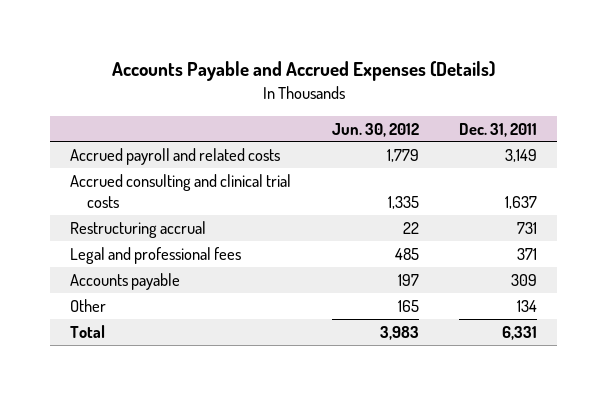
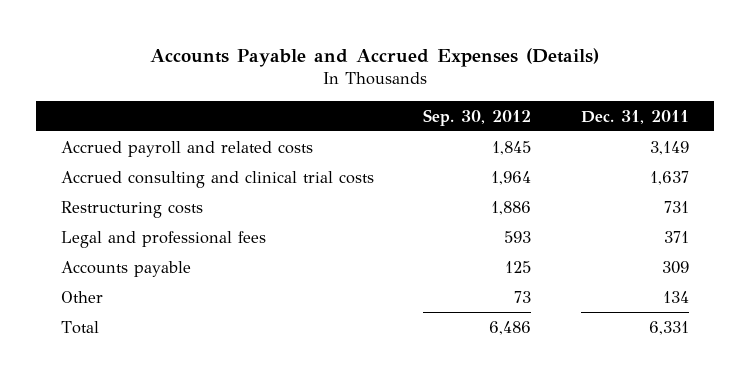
[331,122,419,137] Jun. 30, 2012 -> none
none -> [423,108,532,126] Sep. 30, 2012
[70,221,207,239] Restructuring accrual -> [60,200,203,218] Restructuring costs

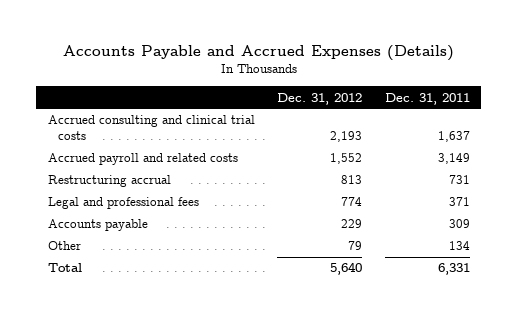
[423,108,532,126] Sep. 30, 2012 -> none
none -> [277,92,363,105] Dec. 31, 2012
[60,140,313,157] Accrued payroll and related costs -> [47,153,238,166] Accrued payroll and related costs
[60,200,203,218] Restructuring costs -> [47,175,171,188] Restructuring accrual

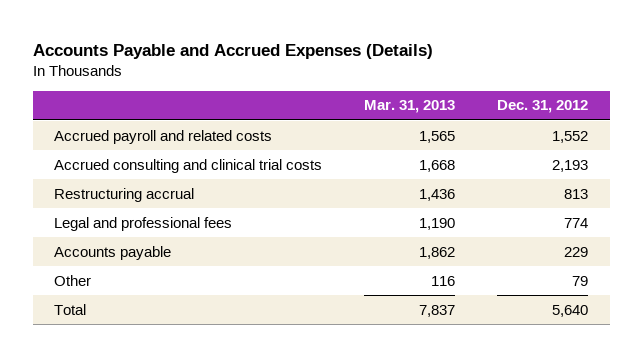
[384,92,470,105] Dec. 31, 2011 -> none
none -> [364,100,456,114] Mar. 31, 2013
[47,115,255,141] Accrued consulting and clinical trial costs -> [53,158,322,173] Accrued consulting and clinical trial costs

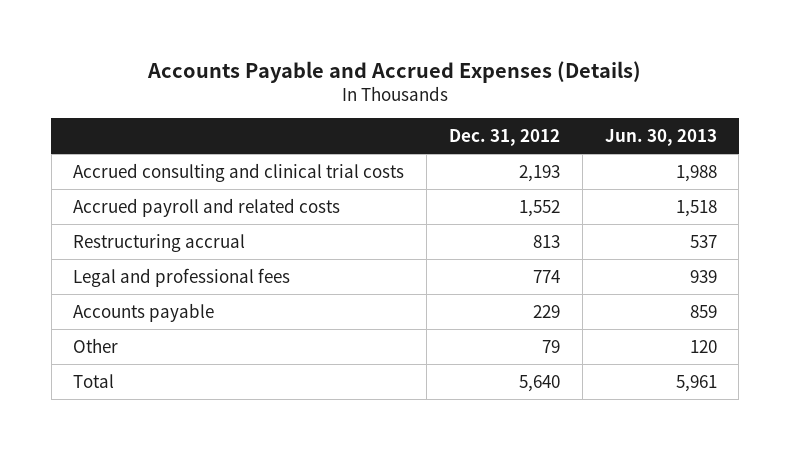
[364,100,456,114] Mar. 31, 2013 -> none
none -> [604,129,717,147] Jun. 30, 2013
[53,129,272,144] Accrued payroll and related costs -> [73,197,341,217] Accrued payroll and related costs

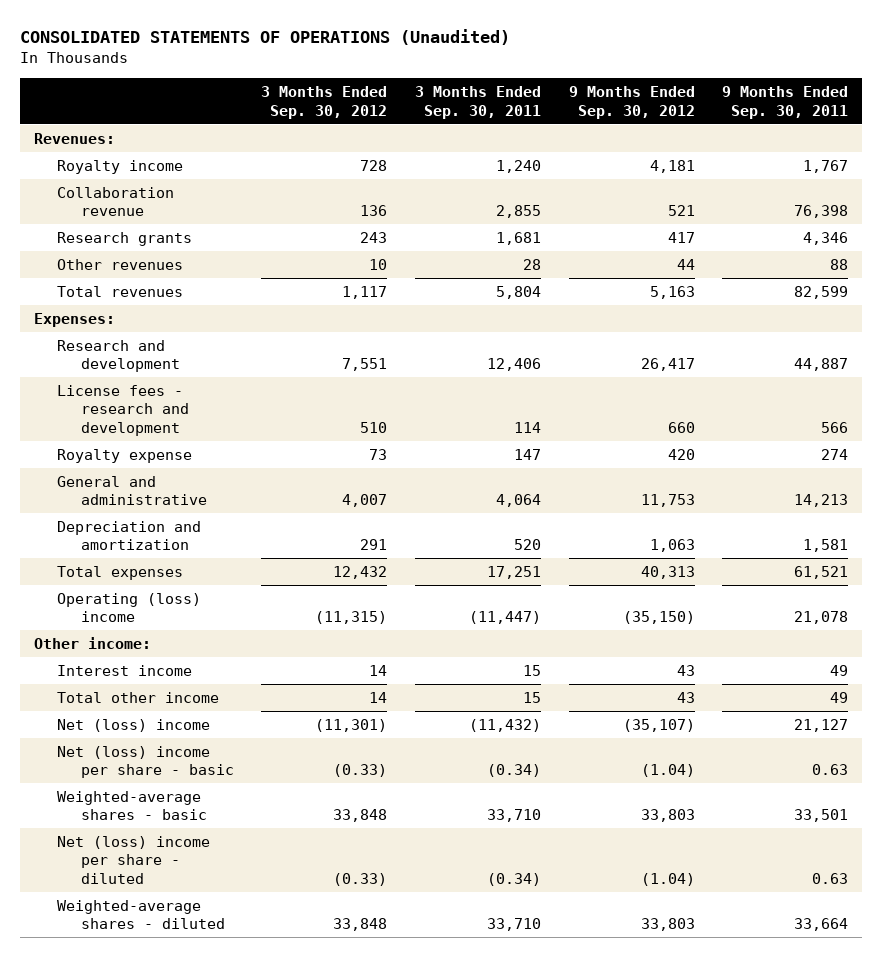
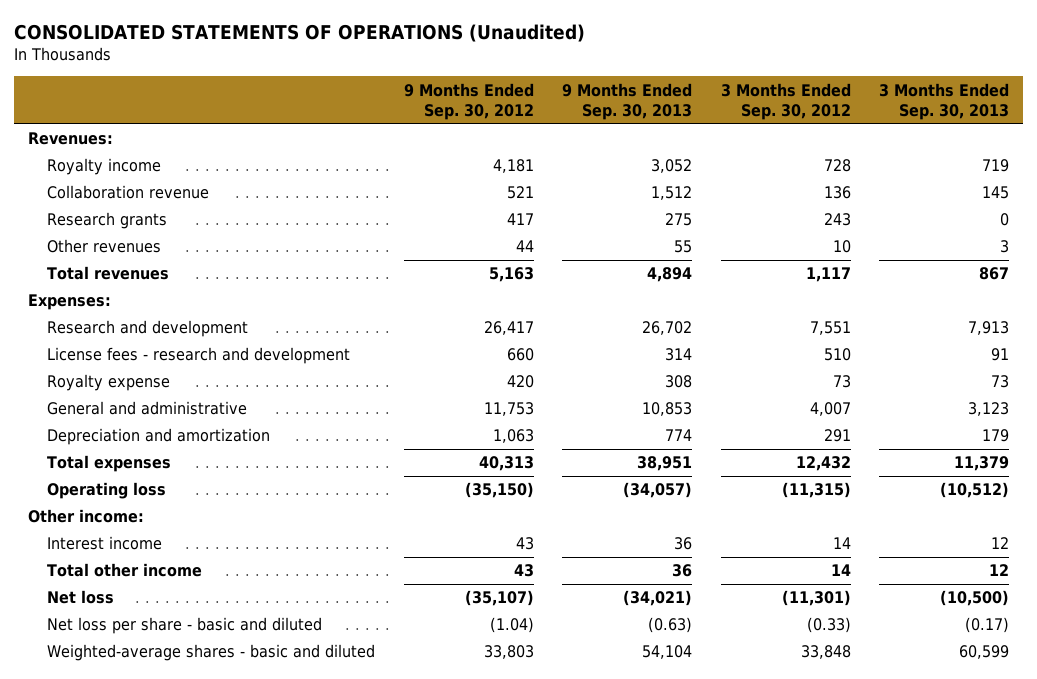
[415,86,542,119] 3 Months Ended Sep. 30, 2011 -> none
[722,86,849,119] 9 Months Ended Sep. 30, 2011 -> none
none -> [562,82,693,121] 9 Months Ended Sep. 30, 2013
none -> [879,82,1010,121] 3 Months Ended Sep. 30, 2013
[57,592,202,623] Operating (loss) income -> [47,482,167,500] Operating loss
[57,835,211,884] Net (loss) income per share - diluted -> none
[57,899,225,930] Weighted-average shares - diluted -> none
[57,718,211,732] Net (loss) income -> [47,590,115,605] Net loss
[57,745,234,779] Net (loss) income per share - basic -> [47,617,323,635] Net loss per share - basic and diluted
[57,790,207,821] Weighted-average shares - basic -> [47,644,376,662] Weighted-average shares - basic and diluted

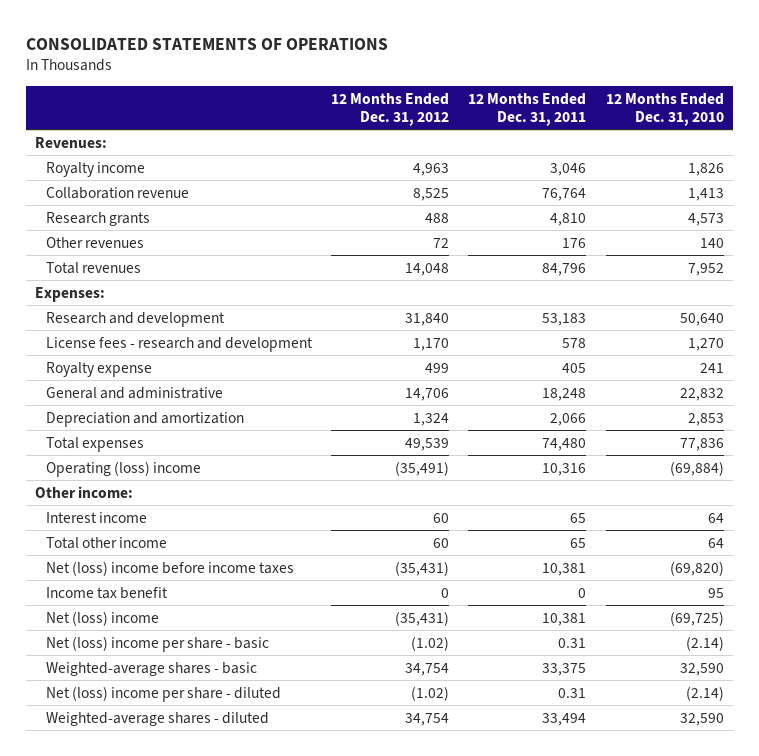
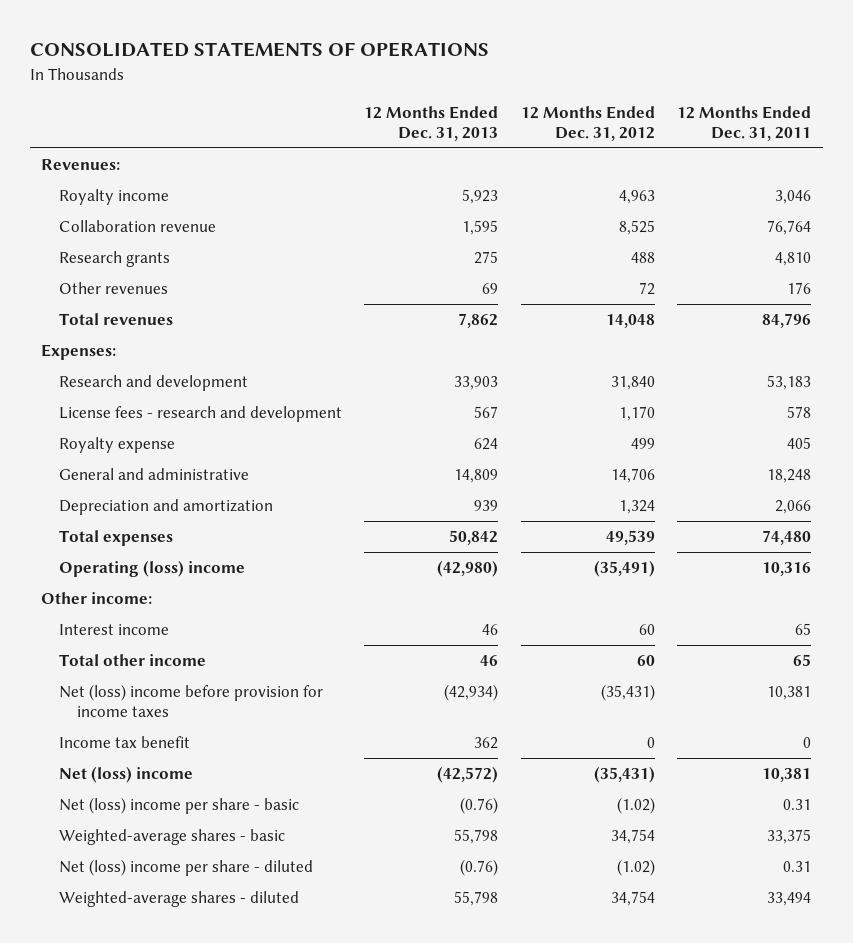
[605,92,724,126] 12 Months Ended Dec. 31, 2010 -> none
none -> [364,105,499,141] 12 Months Ended Dec. 31, 2013
[46,560,295,576] Net (loss) income before income taxes -> [58,684,323,717] Net (loss) income before provision for income taxes

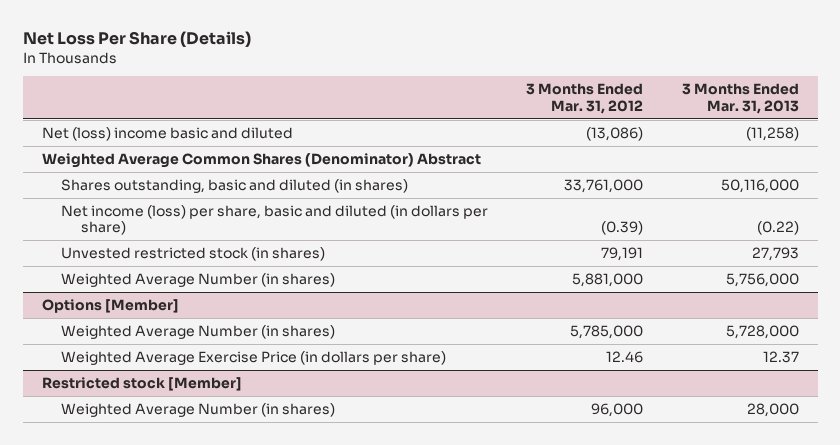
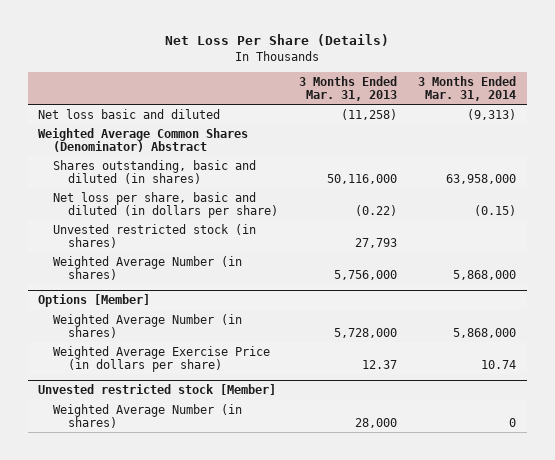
[526,83,644,114] 3 Months Ended Mar. 31, 2012 -> none
none -> [418,75,517,101] 3 Months Ended Mar. 31, 2014
[41,126,293,141] Net (loss) income basic and diluted -> [38,108,221,119] Net loss basic and diluted
[61,204,489,236] Net income (loss) per share, basic and diluted (in dollars per share) -> [53,191,278,218] Net loss per share, basic and diluted (in dollars per share)
[41,376,242,391] Restricted stock [Member] -> [38,384,277,396] Unvested restricted stock [Member]

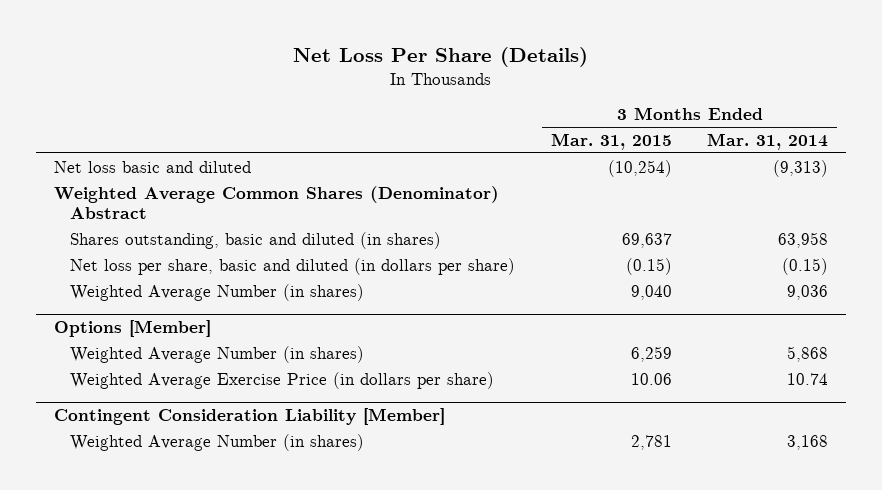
[298,75,397,101] 3 Months Ended Mar. 31, 2013 -> none
none -> [550,132,672,150] Mar. 31, 2015
[446,173,517,184] 63,958,000 -> [778,231,829,248] 63,958
[53,223,257,248] Unvested restricted stock (in shares) -> none
[453,269,517,280] 5,868,000 -> [787,284,829,300] 9,036
[453,327,517,338] 5,868,000 -> [787,345,829,362] 5,868
[38,384,277,396] Unvested restricted stock [Member] -> none
none -> [53,407,445,425] Contingent Consideration Liability [Member]
[509,417,517,427] 0 -> [787,434,829,450] 3,168

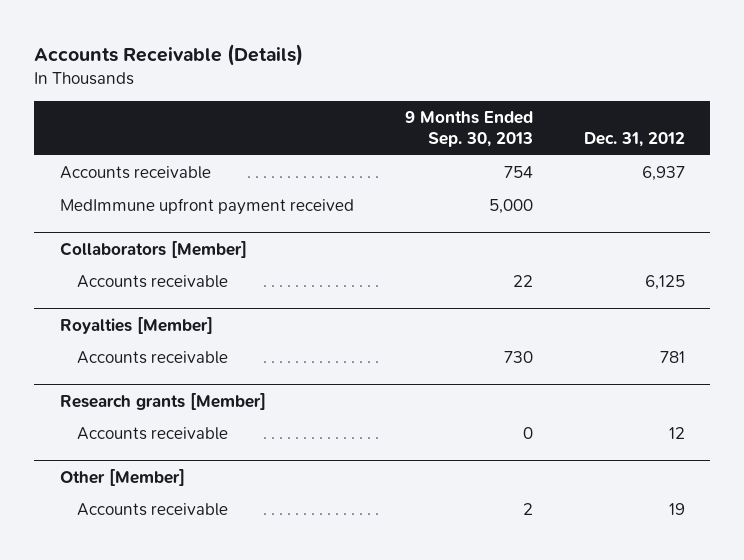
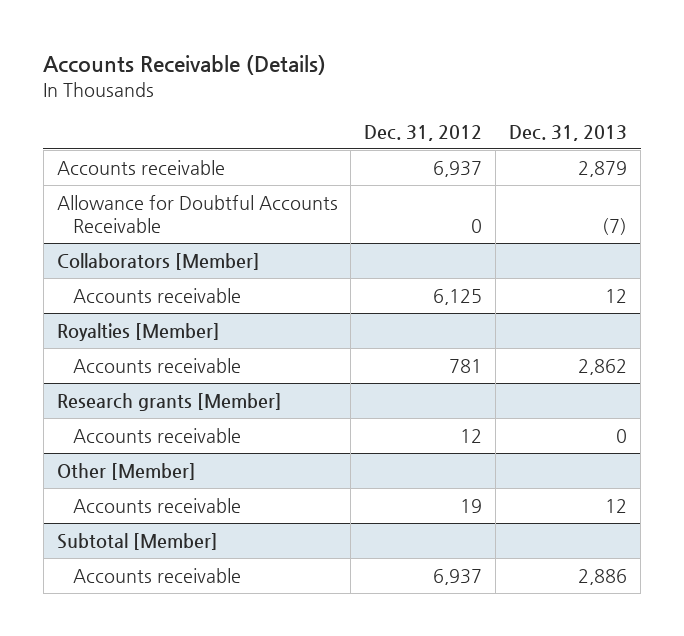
[404,110,533,148] 9 Months Ended Sep. 30, 2013 -> none
none -> [509,124,628,141] Dec. 31, 2013
[59,198,354,216] MedImmune upfront payment received -> none
none -> [56,194,338,233] Allowance for Doubtful Accounts Receivable
none -> [56,532,218,550] Subtotal [Member]
none -> [72,567,241,583] Accounts receivable

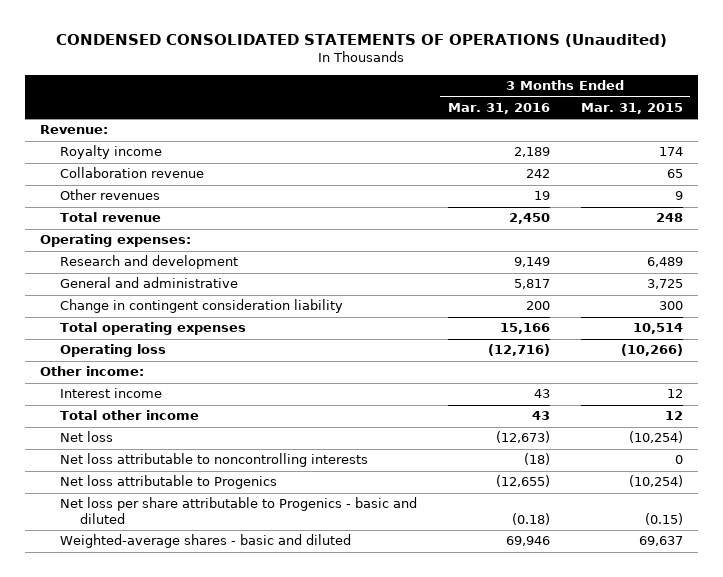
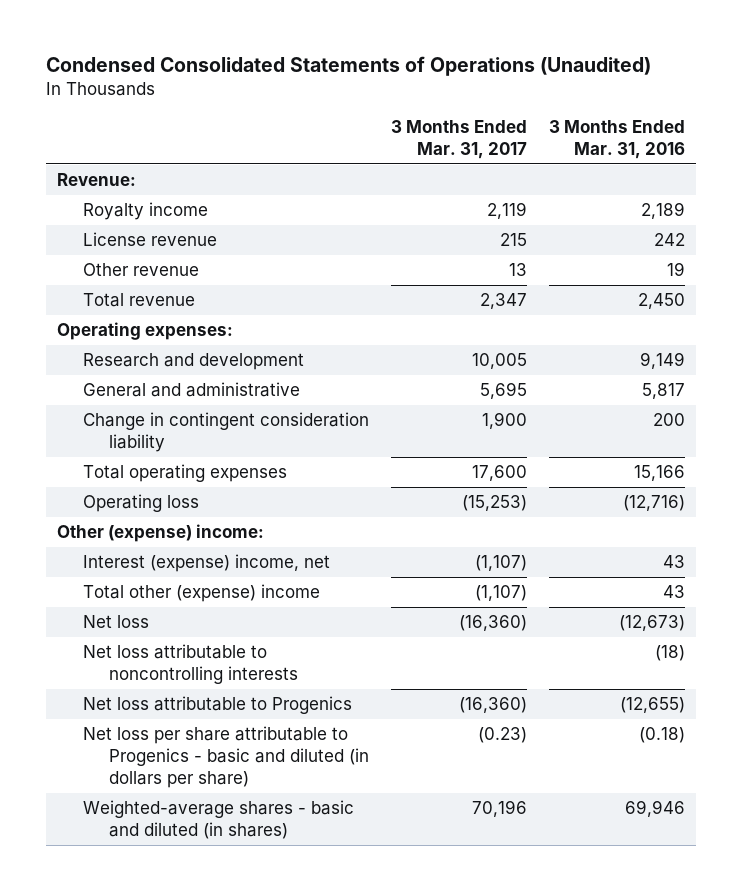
[56,33,668,47] CONDENSED CONSOLIDATED STATEMENTS OF OPERATIONS (Unaudited) -> [45,55,651,76] Condensed Consolidated Statements of Operations (Unaudited)
[580,102,683,114] Mar. 31, 2015 -> none
none -> [391,119,528,159] 3 Months Ended Mar. 31, 2017
[60,167,205,179] Collaboration revenue -> [82,232,217,247] License revenue
[60,189,161,201] Other revenues -> [82,263,199,277] Other revenue
[40,366,145,377] Other income: -> [56,524,264,543] Other (expense) income:
[60,388,163,399] Interest income -> [82,554,330,573] Interest (expense) income, net
[60,410,200,421] Total other income -> [82,584,320,603] Total other (expense) income
[60,497,418,525] Net loss per share attributable to Progenics - basic and diluted -> [82,726,370,788] Net loss per share attributable to Progenics - basic and diluted (in dollars per share)
[60,534,352,549] Weighted-average shares - basic and diluted -> [82,800,354,840] Weighted-average shares - basic and diluted (in shares)

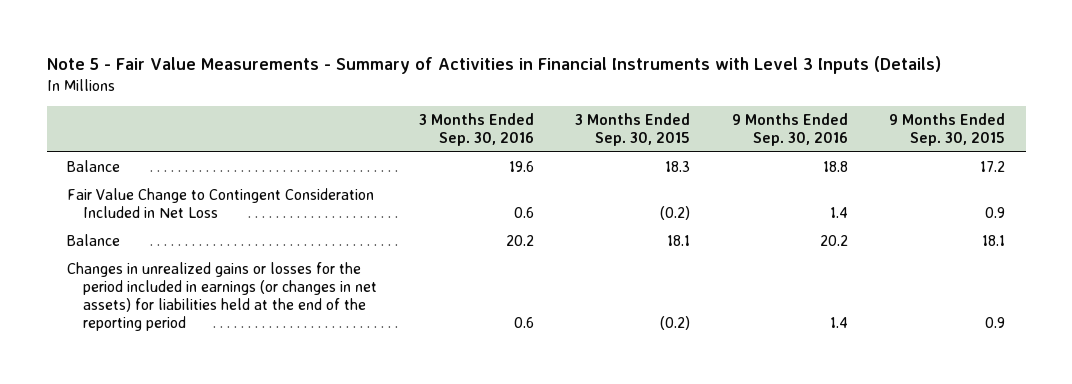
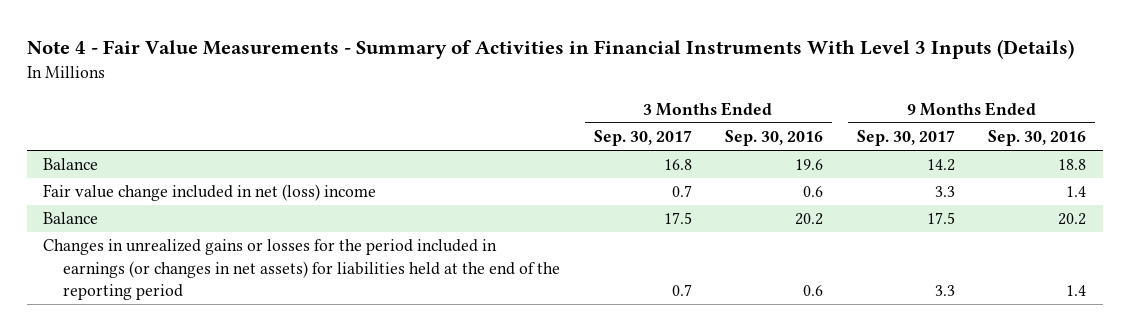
[46,56,941,75] Note 5 - Fair Value Measurements - Summary of Activities in Financial Instruments with Level 3 Inputs (Details) -> [26,38,1074,59] Note 4 - Fair Value Measurements - Summary of Activities in Financial Instruments With Level 3 Inputs (Details)
[575,113,691,147] 3 Months Ended Sep. 30, 2015 -> none
[888,113,1005,147] 9 Months Ended Sep. 30, 2015 -> none
none -> [593,130,692,147] Sep. 30, 2017
none -> [856,130,955,147] Sep. 30, 2017
[67,187,375,219] Fair Value Change to Contingent Consideration Included in Net Loss -> [43,184,377,202] Fair value change included in net (loss) income

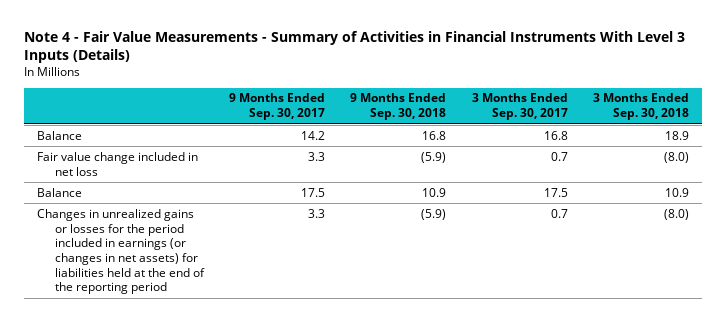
[725,130,824,147] Sep. 30, 2016 -> none
[988,130,1087,147] Sep. 30, 2016 -> none
none -> [350,93,447,121] 9 Months Ended Sep. 30, 2018
none -> [593,93,690,121] 3 Months Ended Sep. 30, 2018
[43,184,377,202] Fair value change included in net (loss) income -> [36,151,198,176] Fair value change included in net loss

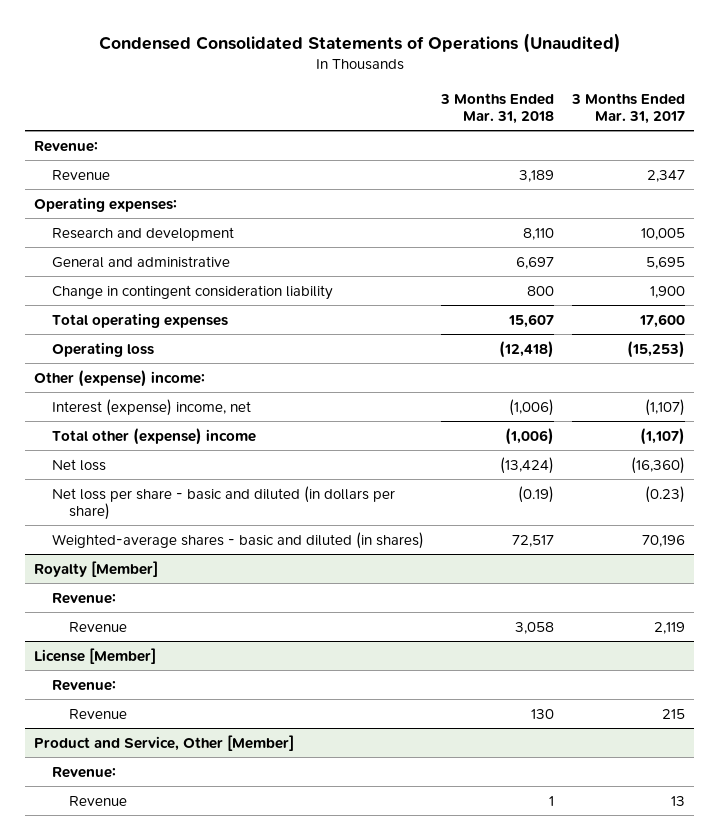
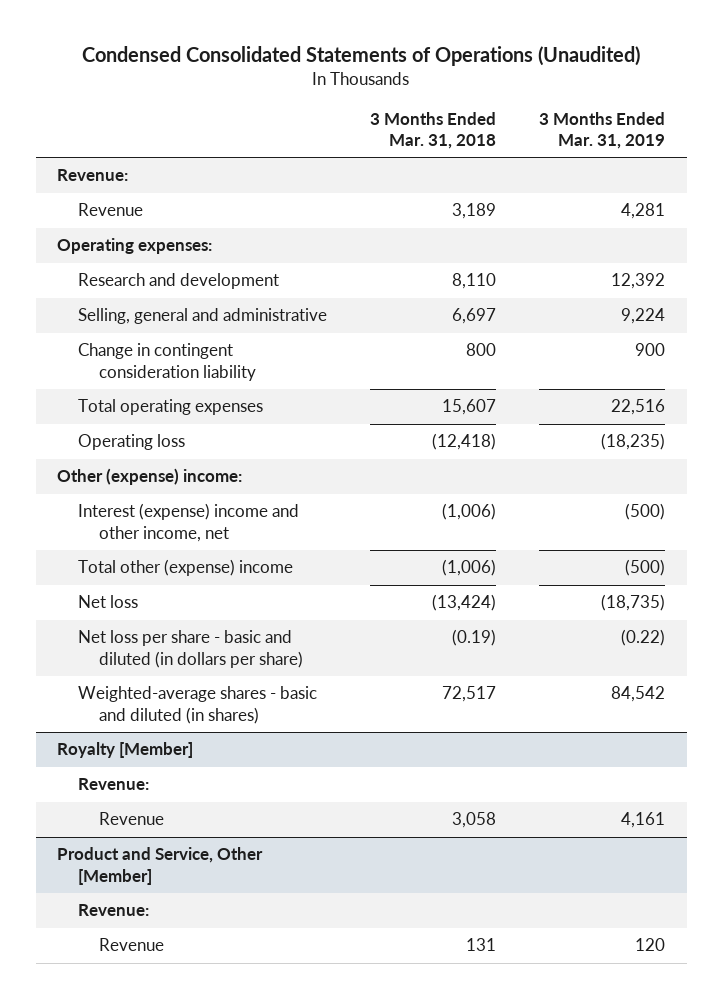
[571,92,686,124] 3 Months Ended Mar. 31, 2017 -> none
none -> [539,111,666,149] 3 Months Ended Mar. 31, 2019
[51,255,230,268] General and administrative -> [77,308,327,325] Selling, general and administrative
[51,398,251,416] Interest (expense) income, net -> [77,503,299,542] Interest (expense) income and other income, net
[34,647,157,664] License [Member] -> none
[51,679,116,691] Revenue: -> none
[69,708,128,719] Revenue -> none
[549,795,555,806] 1 -> [465,938,496,952] 131

